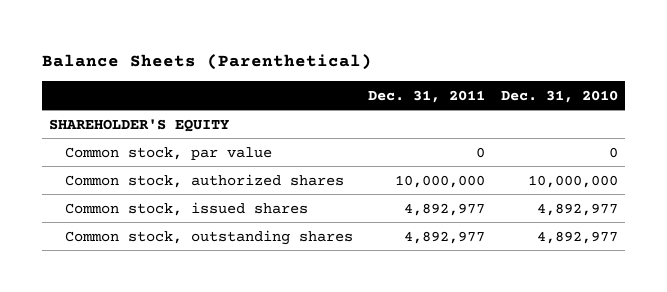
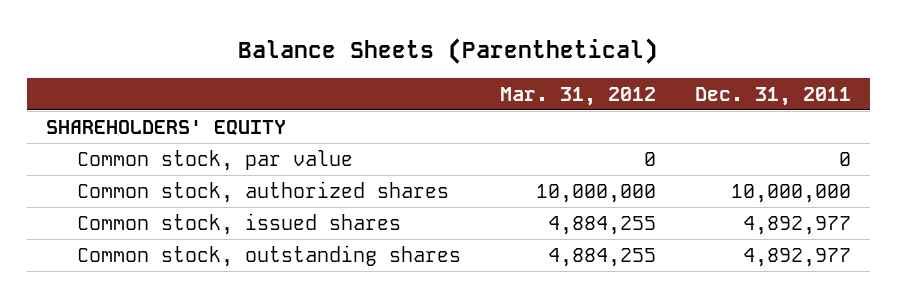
[500,89,618,103] Dec. 31, 2010 -> none
none -> [499,87,656,107] Mar. 31, 2012
[49,118,230,132] SHAREHOLDER'S EQUITY -> [46,119,287,135] SHAREHOLDERS' EQUITY

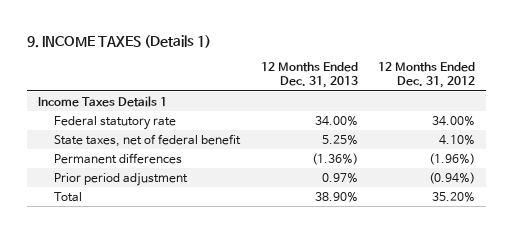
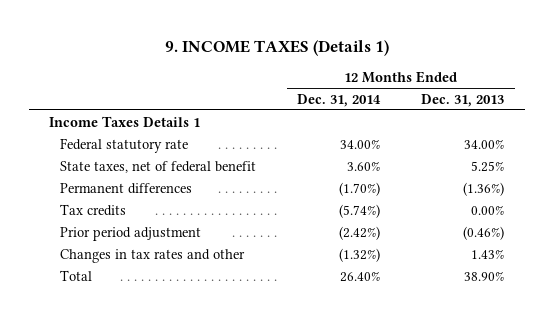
[378,61,476,89] 12 Months Ended Dec. 31, 2012 -> none
none -> [297,93,382,107] Dec. 31, 2014
none -> [60,203,127,216] Tax credits
[321,172,358,183] 0.97% -> [463,225,505,240] (0.46%)
none -> [60,248,246,263] Changes in tax rates and other

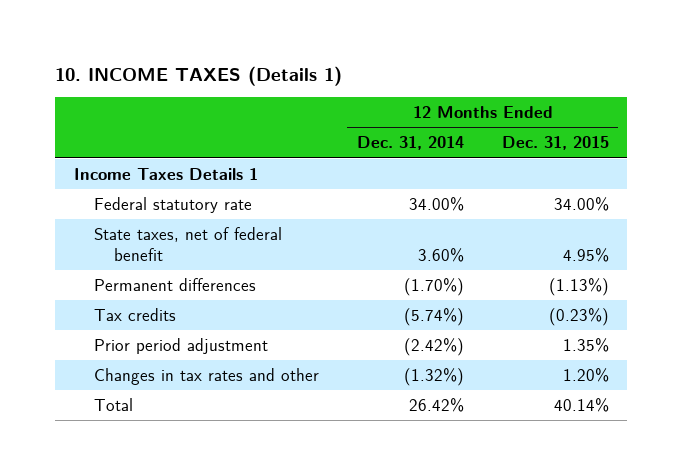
[164,39,389,56] 9. INCOME TAXES (Details 1) -> [54,65,342,86] 10. INCOME TAXES (Details 1)
[421,93,505,107] Dec. 31, 2013 -> none
none -> [501,136,609,151] Dec. 31, 2015
[340,270,381,282] 26.40% -> [408,397,464,412] 26.42%

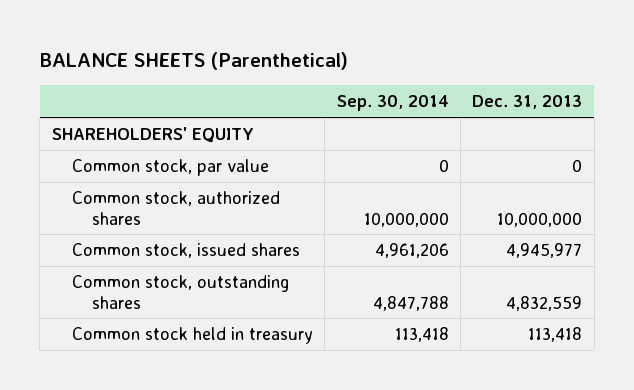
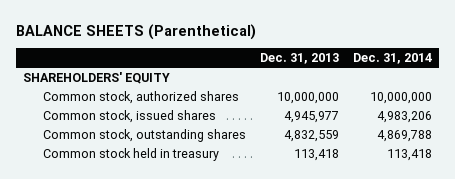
[336,95,449,112] Sep. 30, 2014 -> none
none -> [352,53,432,65] Dec. 31, 2014
[71,158,269,176] Common stock, par value -> none

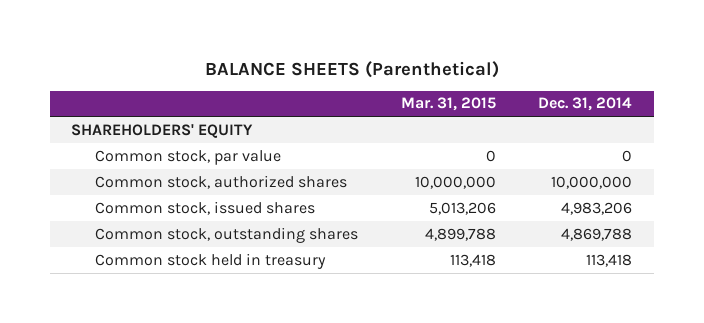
[259,53,339,65] Dec. 31, 2013 -> none
none -> [400,97,496,112] Mar. 31, 2015
none -> [94,149,281,165] Common stock, par value

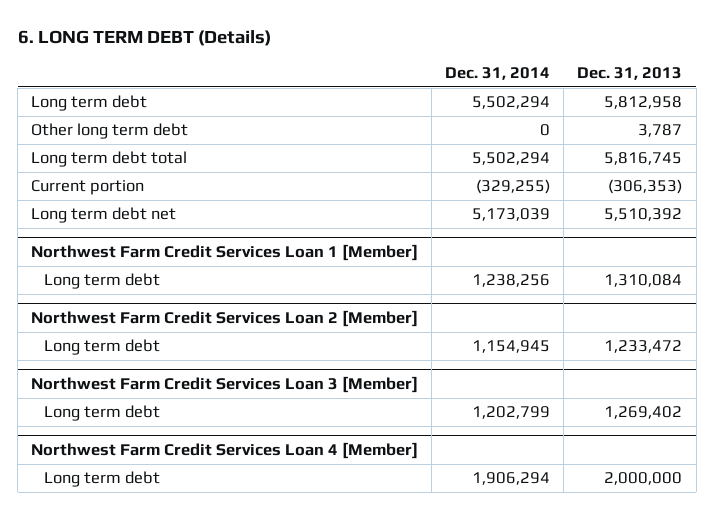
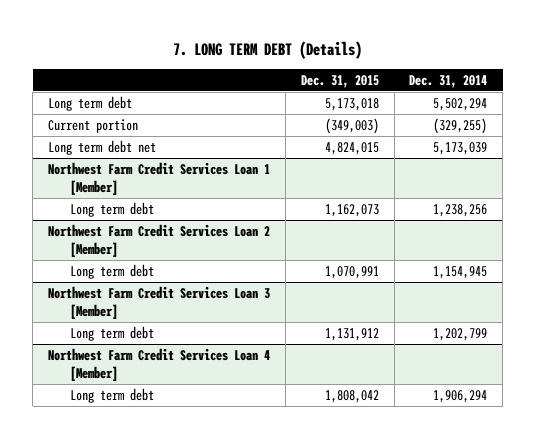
[17,29,271,46] 6. LONG TERM DEBT (Details) -> [172,40,362,59] 7. LONG TERM DEBT (Details)
[577,67,683,81] Dec. 31, 2013 -> none
none -> [300,74,379,88] Dec. 31, 2015
[31,123,189,140] Other long term debt -> none
[31,151,188,168] Long term debt total -> none

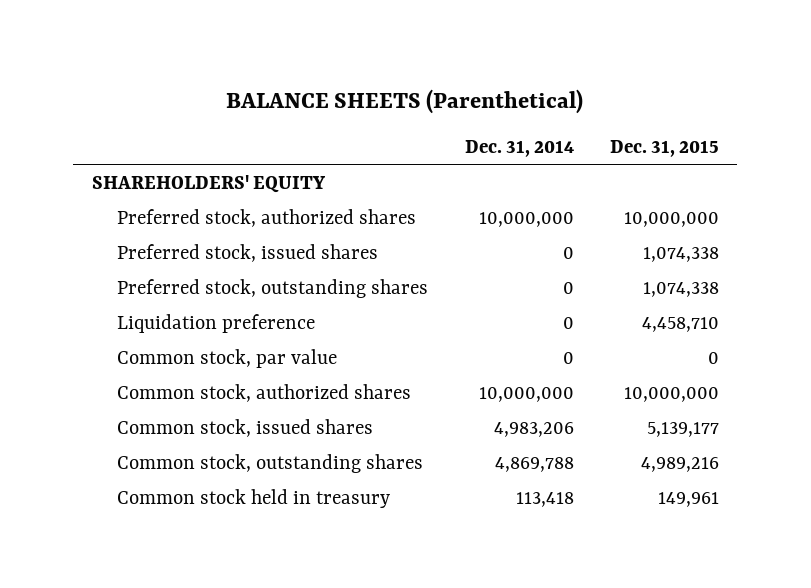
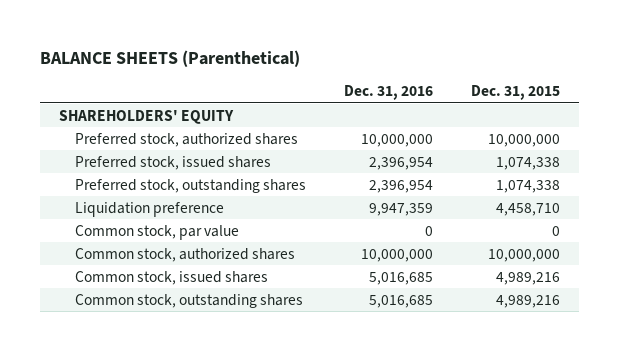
[464,140,574,158] Dec. 31, 2014 -> none
none -> [343,85,433,101] Dec. 31, 2016
[647,421,720,437] 5,139,177 -> [495,271,560,285] 4,989,216
[117,488,391,508] Common stock held in treasury -> none

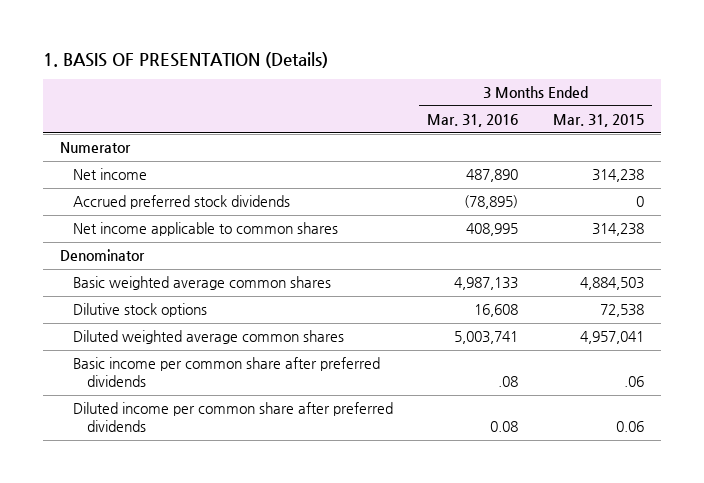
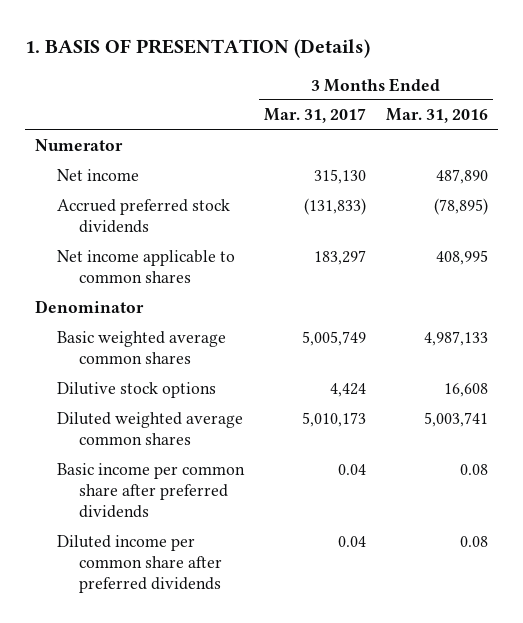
[552,114,644,128] Mar. 31, 2015 -> none
none -> [263,108,366,124] Mar. 31, 2017
[498,376,519,388] .08 -> [459,463,488,475] 0.08

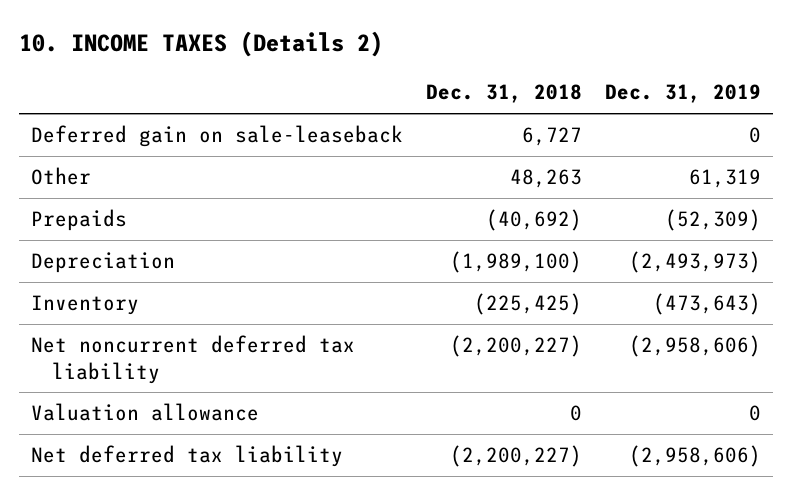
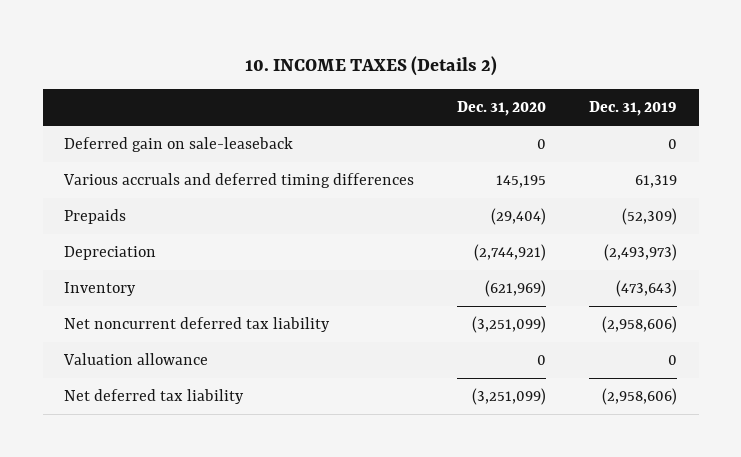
[426,84,583,104] Dec. 31, 2018 -> none
none -> [457,101,547,117] Dec. 31, 2020
[30,167,91,186] Other -> [63,173,415,189] Various accruals and deferred timing differences

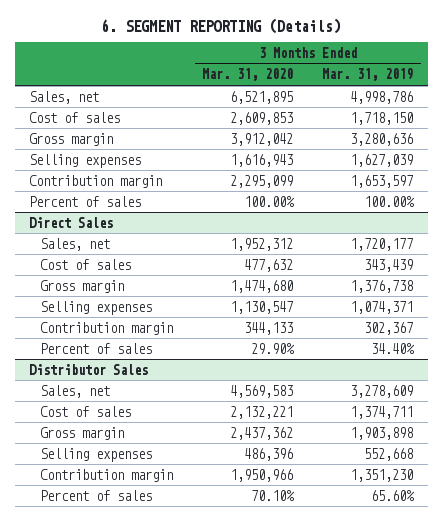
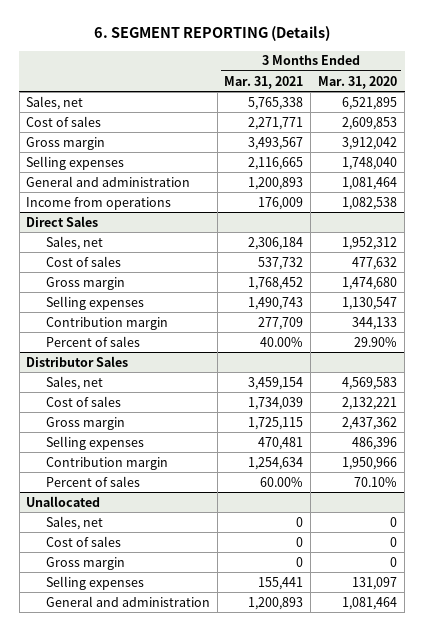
[322,68,414,82] Mar. 31, 2019 -> none
none -> [224,75,304,89] Mar. 31, 2021
[29,174,163,188] Contribution margin -> none
[29,195,142,207] Percent of sales -> none
[230,153,294,167] 1,616,943 -> [342,156,398,170] 1,748,040
none -> [26,175,191,187] General and administration
none -> [26,196,172,210] Income from operations
none -> [26,495,101,507] Unallocated
none -> [45,515,103,530] Sales, net
none -> [45,535,121,547] Cost of sales
none -> [45,556,125,570] Gross margin
none -> [45,575,144,590] Selling expenses
none -> [45,595,210,607] General and administration

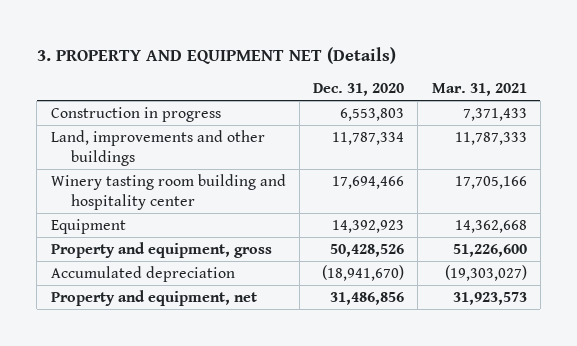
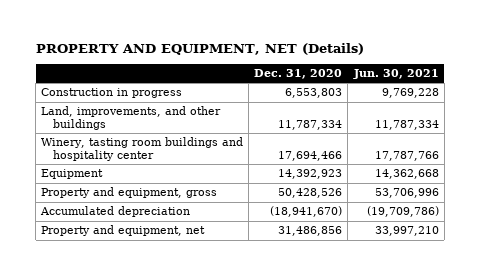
[36,46,396,64] 3. PROPERTY AND EQUIPMENT NET (Details) -> [35,42,364,55] PROPERTY AND EQUIPMENT, NET (Details)
[431,83,527,97] Mar. 31, 2021 -> none
none -> [352,69,439,80] Jun. 30, 2021
[50,129,265,166] Land, improvements and other buildings -> [41,106,222,131] Land, improvements, and other buildings
[50,173,286,210] Winery tasting room building and hospitality center -> [41,137,244,162] Winery, tasting room buildings and hospitality center

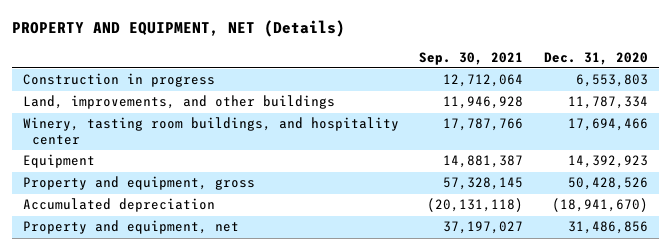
[352,69,439,80] Jun. 30, 2021 -> none
none -> [419,51,524,65] Sep. 30, 2021
[41,137,244,162] Winery, tasting room buildings and hospitality center -> [22,117,399,145] Winery, tasting room buildings, and hospitality center

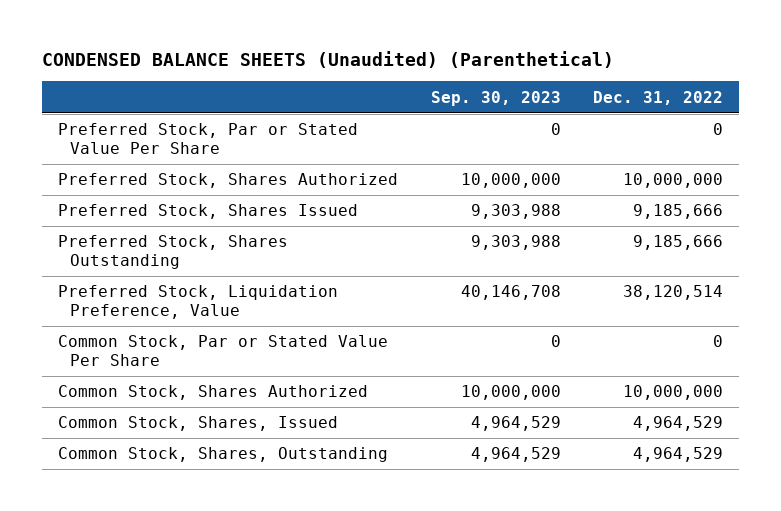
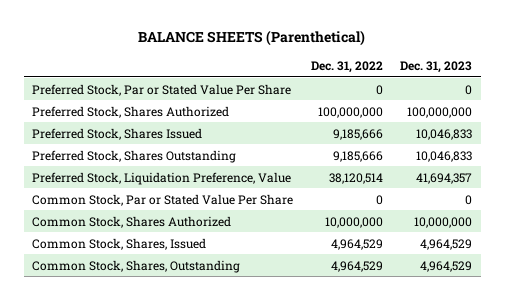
[42,51,615,69] CONDENSED BALANCE SHEETS (Unaudited) (Parenthetical) -> [138,30,366,47] BALANCE SHEETS (Parenthetical)
[430,90,561,106] Sep. 30, 2023 -> none
none -> [400,61,473,74] Dec. 31, 2023
[622,173,723,189] 10,000,000 -> [317,106,383,118] 100,000,000

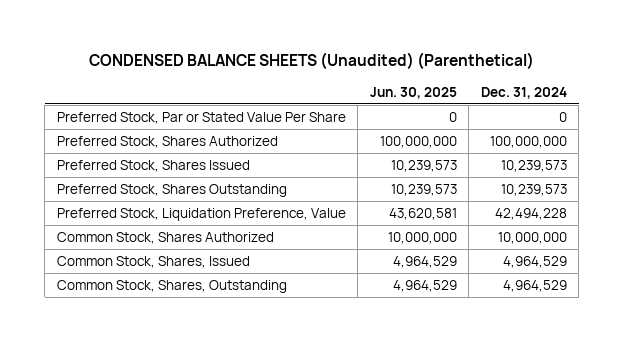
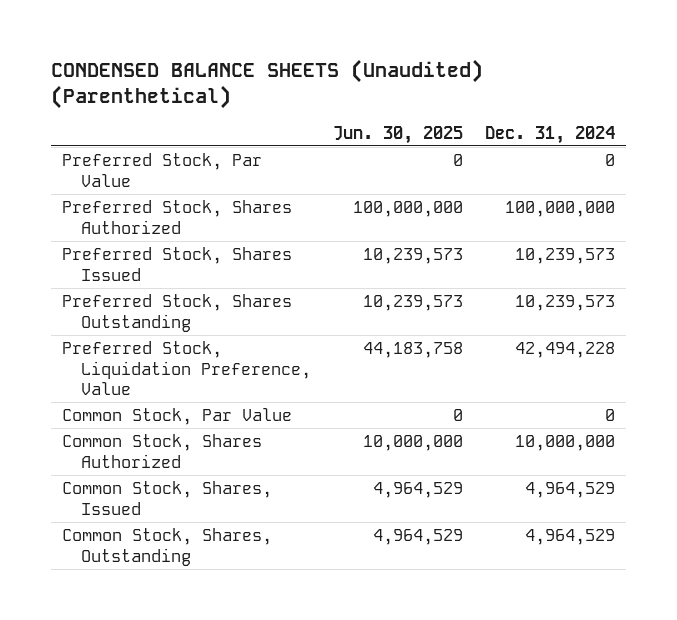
[56,112,346,125] Preferred Stock, Par or Stated Value Per Share -> [61,152,262,187] Preferred Stock, Par Value
[388,208,457,221] 43,620,581 -> [362,341,463,358] 44,183,758
none -> [61,407,292,425] Common Stock, Par Value

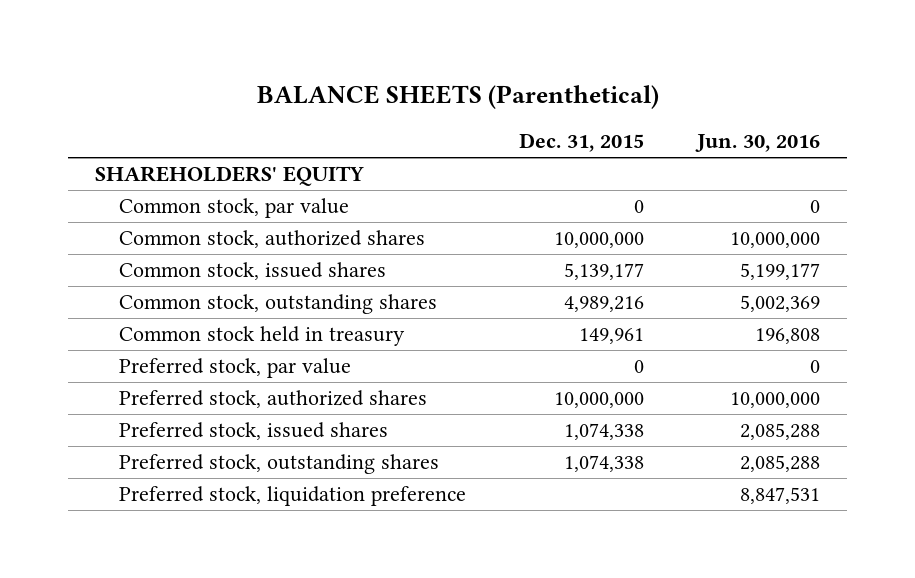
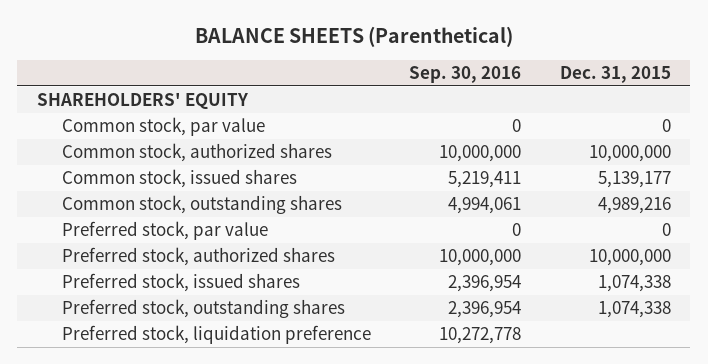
[695,134,821,153] Jun. 30, 2016 -> none
none -> [409,66,522,84] Sep. 30, 2016
[118,326,405,347] Common stock held in treasury -> none

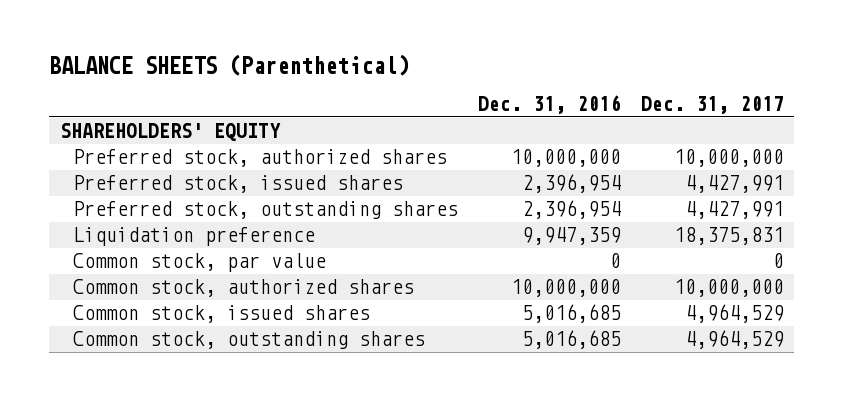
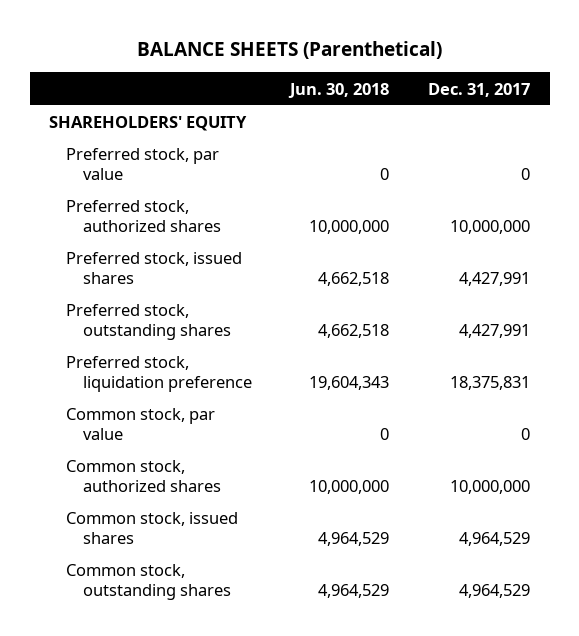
[477,95,621,115] Dec. 31, 2016 -> none
none -> [288,82,390,98] Jun. 30, 2018
none -> [65,148,219,181] Preferred stock, par value
[72,227,315,247] Liquidation preference -> [65,356,252,393] Preferred stock, liquidation preference

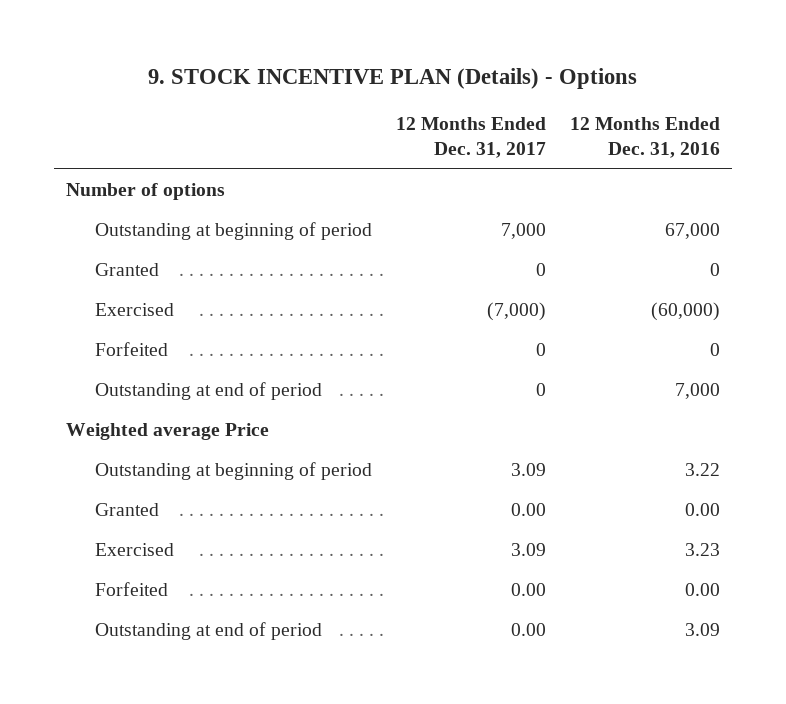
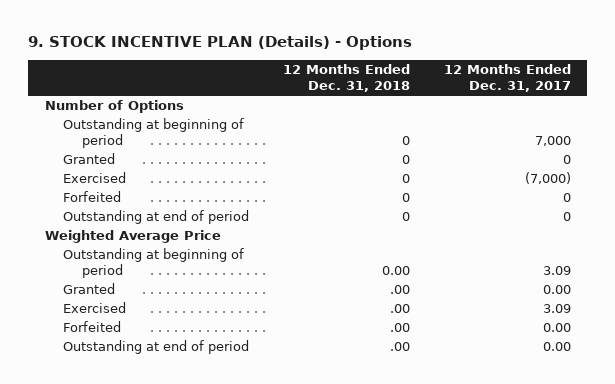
[569,117,720,159] 12 Months Ended Dec. 31, 2016 -> none
none -> [282,63,410,93] 12 Months Ended Dec. 31, 2018
[66,183,226,201] Number of options -> [44,100,184,114] Number of Options
[66,423,270,441] Weighted average Price -> [44,230,221,244] Weighted Average Price

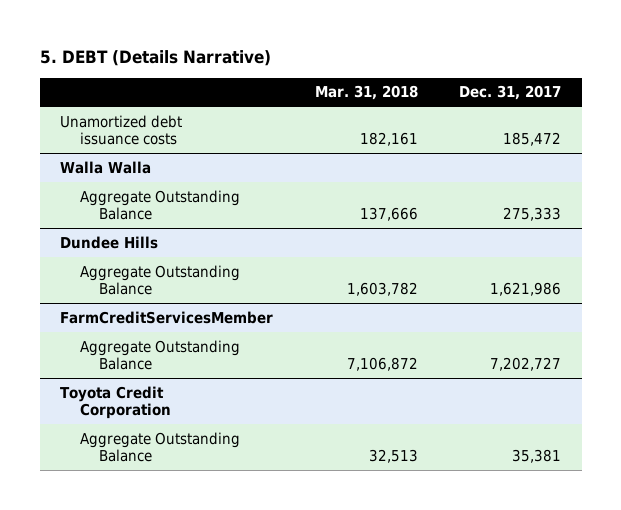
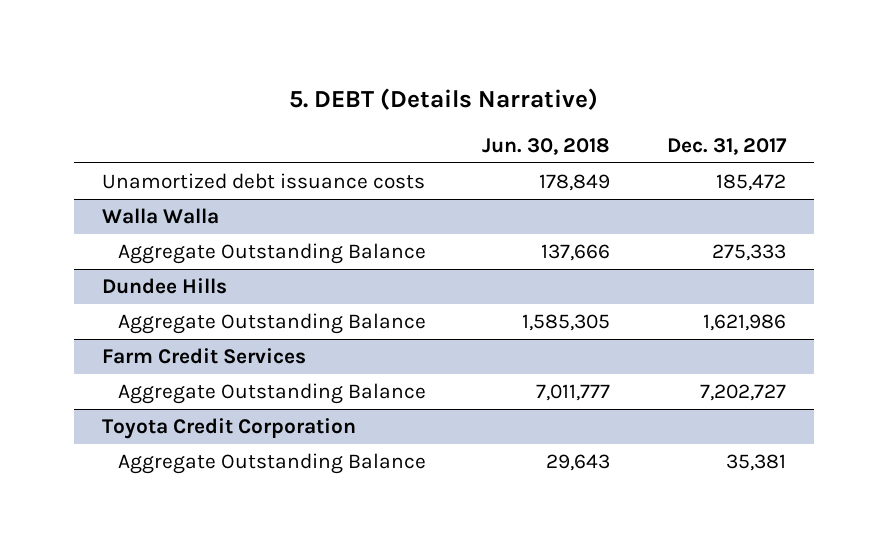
[314,85,418,101] Mar. 31, 2018 -> none
none -> [482,138,611,156] Jun. 30, 2018
[60,310,274,324] FarmCreditServicesMember -> [102,348,307,365] Farm Credit Services

